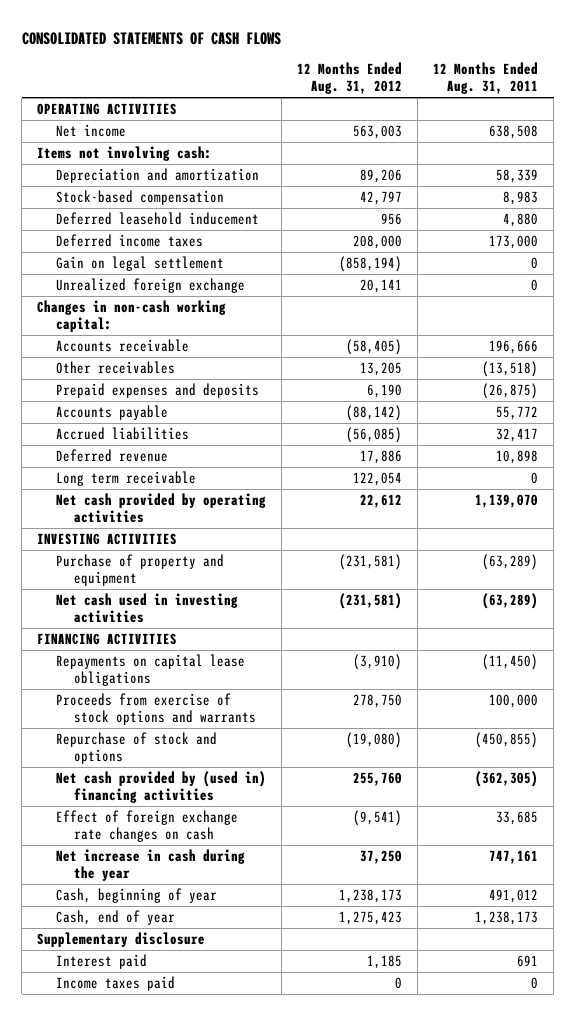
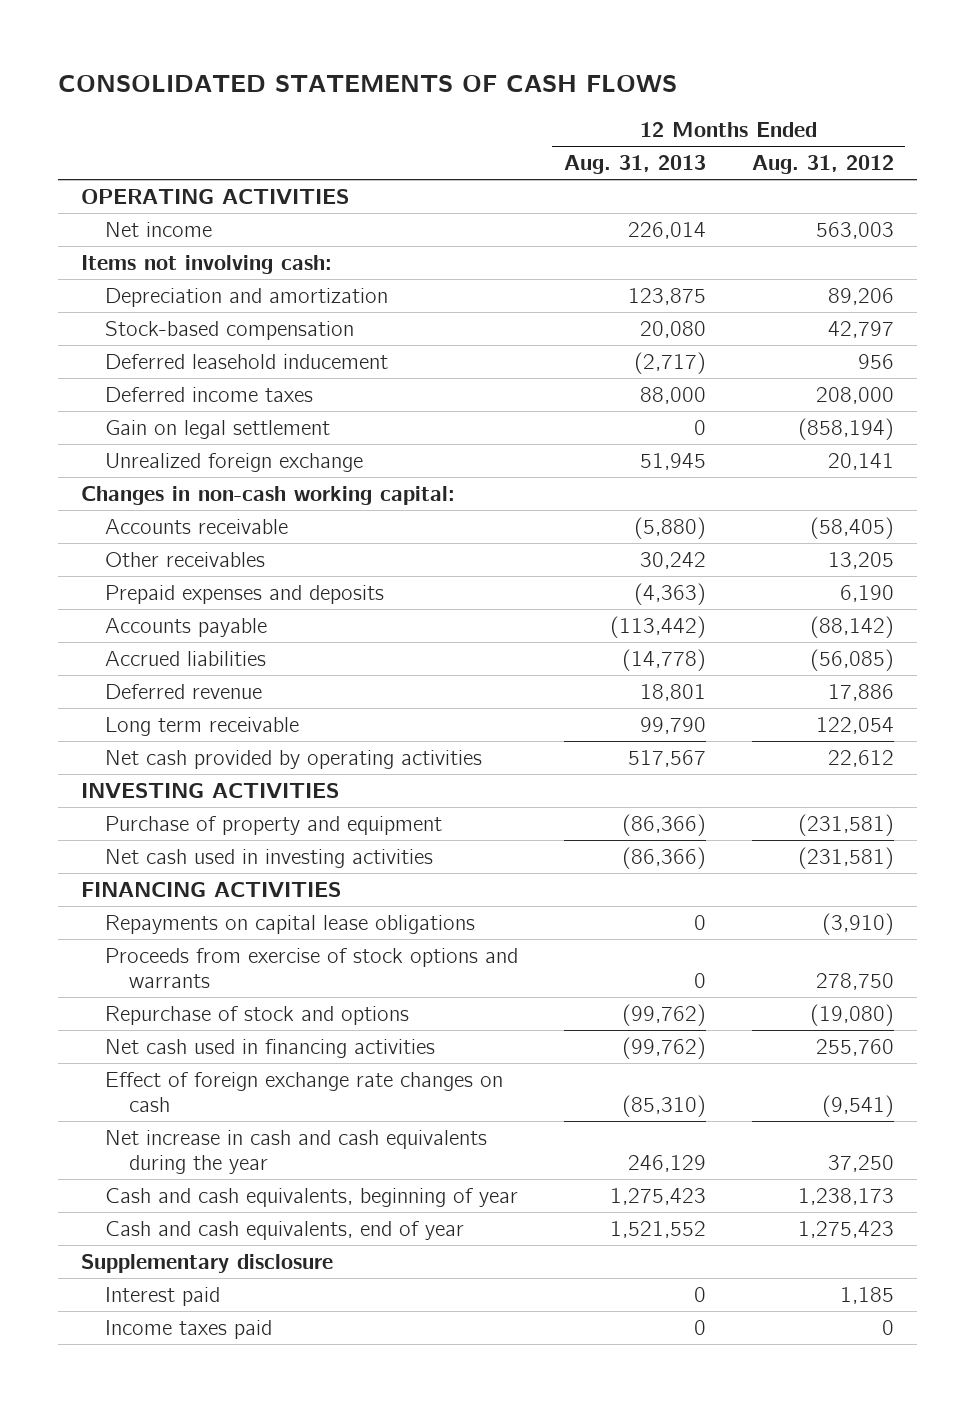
[433,62,539,95] 12 Months Ended Aug. 31, 2011 -> none
none -> [563,155,706,175] Aug. 31, 2013
[55,770,266,803] Net cash provided by (used in) financing activities -> [104,1038,435,1058] Net cash used in financing activities
[55,848,245,881] Net increase in cash during the year -> [104,1129,487,1175] Net increase in cash and cash equivalents during the year
[55,887,217,903] Cash, beginning of year -> [104,1187,518,1207] Cash and cash equivalents, beginning of year
[55,909,175,925] Cash, end of year -> [104,1220,464,1240] Cash and cash equivalents, end of year

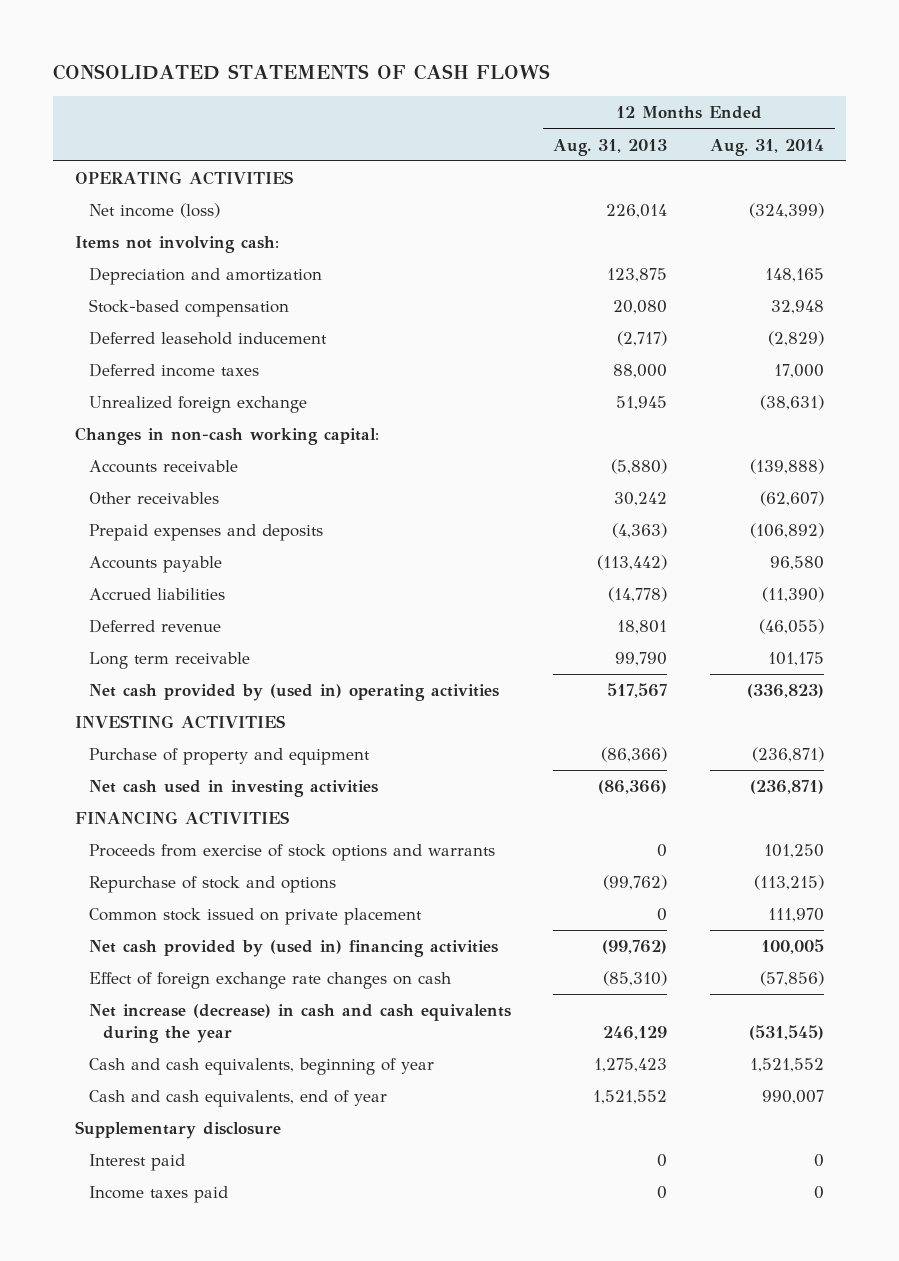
[751,155,894,175] Aug. 31, 2012 -> none
none -> [710,138,825,156] Aug. 31, 2014
[104,221,212,237] Net income -> [88,202,220,218] Net income (loss)
[104,419,330,439] Gain on legal settlement -> none
[104,749,482,769] Net cash provided by operating activities -> [88,683,499,701] Net cash provided by (used in) operating activities
[104,914,475,934] Repayments on capital lease obligations -> none
none -> [88,907,422,925] Common stock issued on private placement
[104,1038,435,1058] Net cash used in financing activities -> [88,939,498,957] Net cash provided by (used in) financing activities
[104,1129,487,1175] Net increase in cash and cash equivalents during the year -> [88,1003,511,1043] Net increase (decrease) in cash and cash equivalents during the year

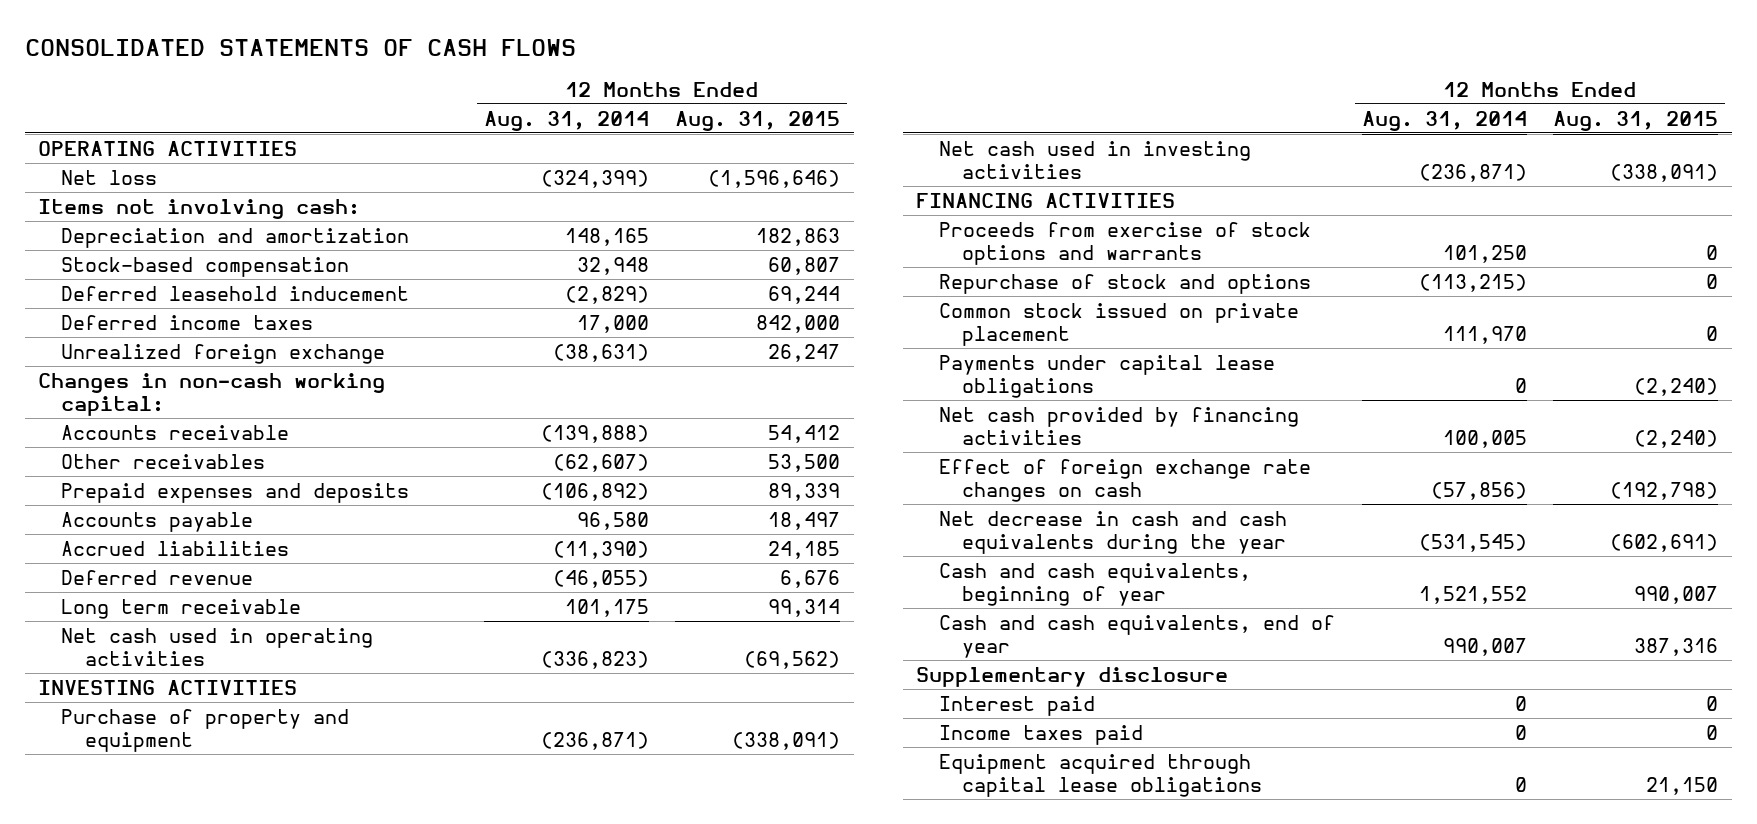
[553,138,668,156] Aug. 31, 2013 -> none
none -> [675,110,841,131] Aug. 31, 2015
[88,202,220,218] Net income (loss) -> [61,169,158,185] Net loss
[88,683,499,701] Net cash provided by (used in) operating activities -> [61,627,374,666] Net cash used in operating activities
none -> [939,354,1276,398] Payments under capital lease obligations
[88,939,498,957] Net cash provided by (used in) financing activities -> [939,406,1300,445] Net cash provided by financing activities
[88,1003,511,1043] Net increase (decrease) in cash and cash equivalents during the year -> [939,510,1288,554] Net decrease in cash and cash equivalents during the year
none -> [939,753,1263,797] Equipment acquired through capital lease obligations

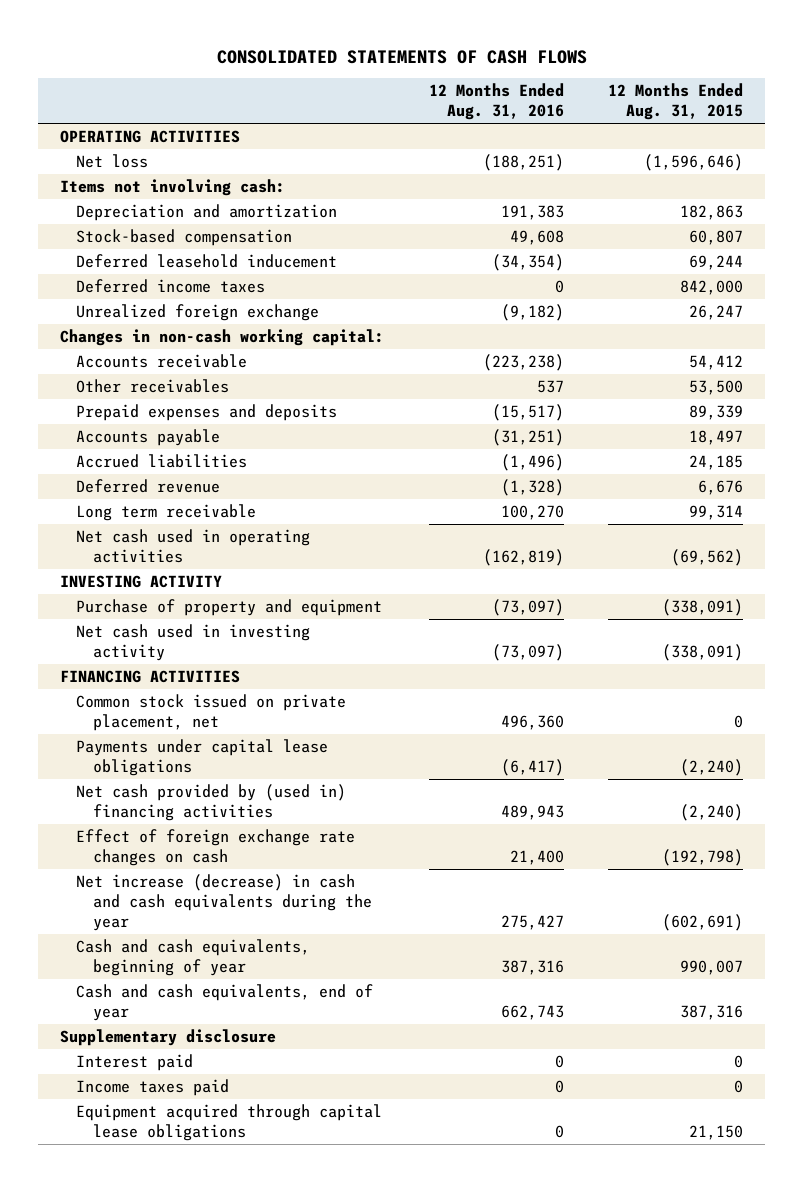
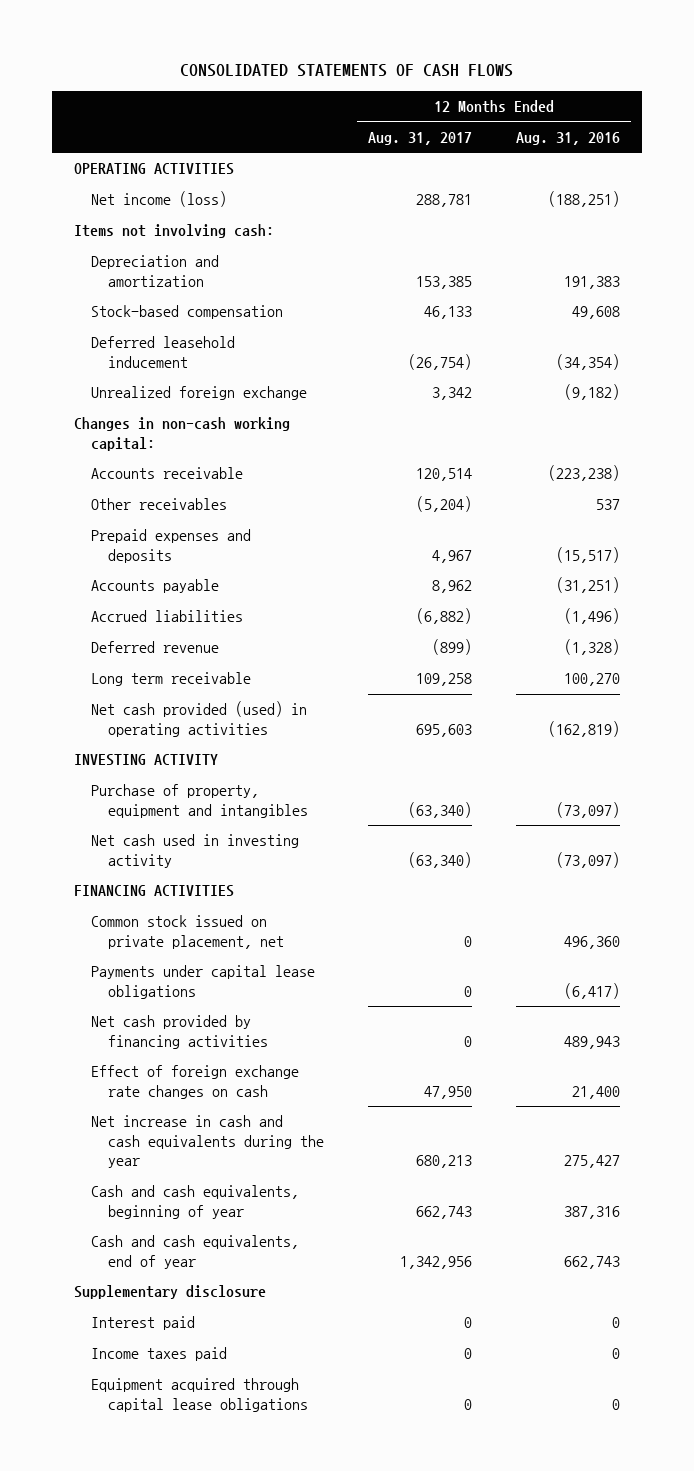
[607,83,743,121] 12 Months Ended Aug. 31, 2015 -> none
none -> [368,131,473,145] Aug. 31, 2017
[76,154,149,169] Net loss -> [90,191,227,208] Net income (loss)
[76,279,266,294] Deferred income taxes -> none
[76,529,311,563] Net cash used in operating activities -> [90,701,307,737] Net cash provided (used) in operating activities
[76,599,383,617] Purchase of property and equipment -> [90,784,309,818] Purchase of property, equipment and intangibles
[76,784,347,821] Net cash provided by (used in) financing activities -> [90,1015,269,1049] Net cash provided by financing activities
[76,874,372,931] Net increase (decrease) in cash and cash equivalents during the year -> [90,1115,325,1169] Net increase in cash and cash equivalents during the year

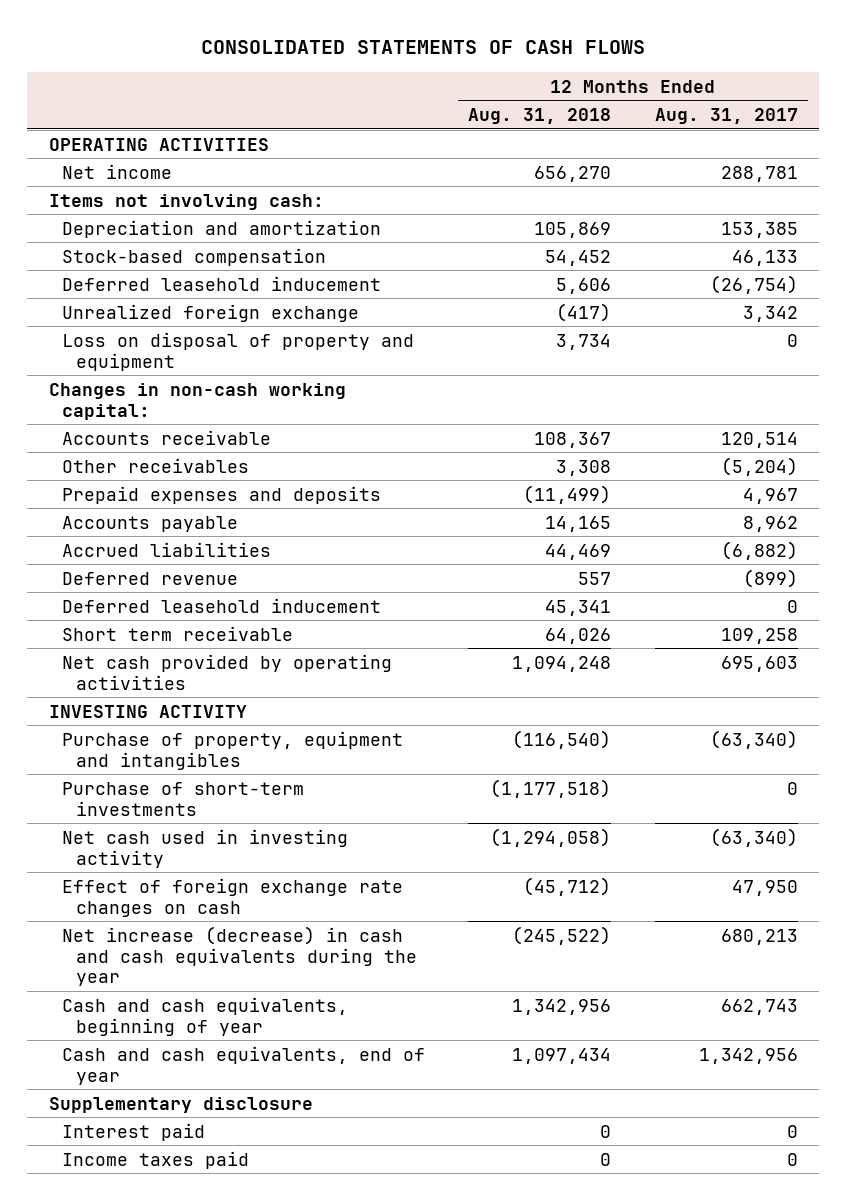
[516,131,621,145] Aug. 31, 2016 -> none
none -> [468,107,612,124] Aug. 31, 2018
[90,191,227,208] Net income (loss) -> [62,163,173,179] Net income
none -> [62,331,415,371] Loss on disposal of property and equipment
none -> [62,597,382,613] Deferred leasehold inducement
[90,672,251,687] Long term receivable -> [62,625,294,641] Short term receivable
[90,701,307,737] Net cash provided (used) in operating activities -> [62,653,393,690] Net cash provided by operating activities
none -> [62,781,305,816] Purchase of short-term investments
[73,885,234,898] FINANCING ACTIVITIES -> none
[90,915,285,949] Common stock issued on private placement, net -> none
[90,965,315,999] Payments under capital lease obligations -> none
[90,1015,269,1049] Net cash provided by financing activities -> none
[90,1115,325,1169] Net increase in cash and cash equivalents during the year -> [62,925,417,987] Net increase (decrease) in cash and cash equivalents during the year
[90,1378,309,1412] Equipment acquired through capital lease obligations -> none

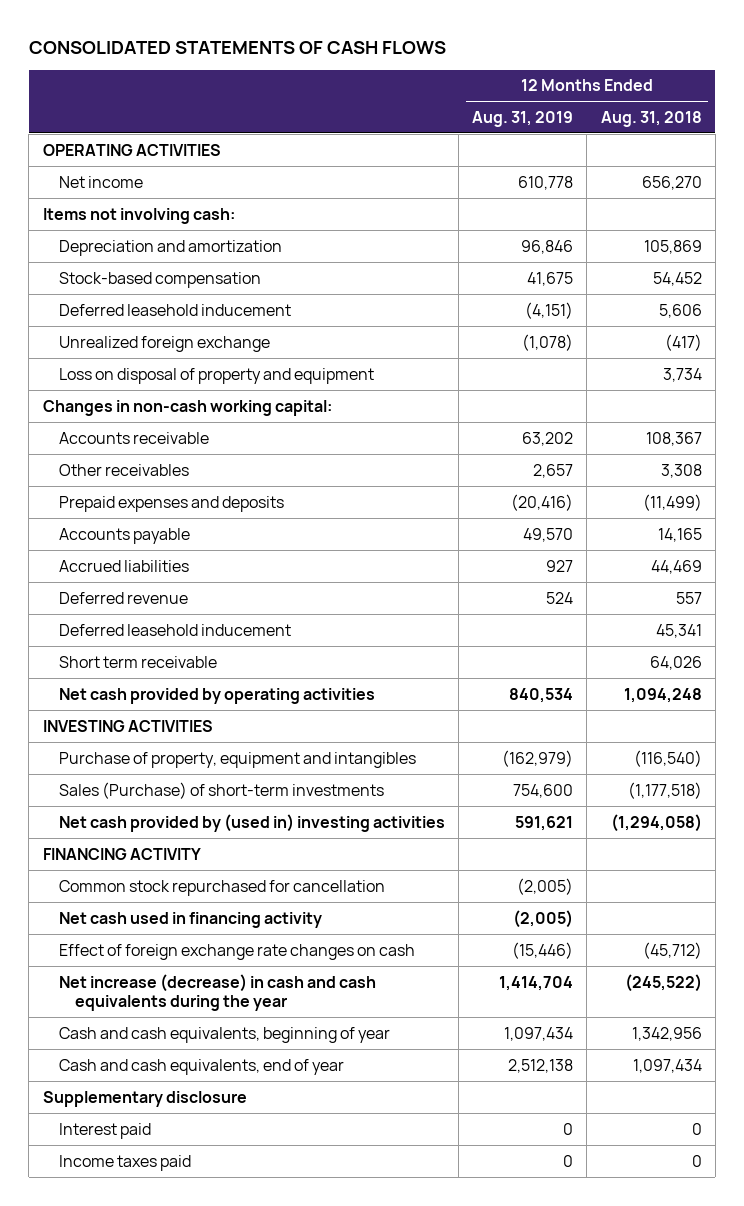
[654,107,798,124] Aug. 31, 2017 -> none
none -> [472,110,574,127] Aug. 31, 2019
[48,704,247,718] INVESTING ACTIVITY -> [42,719,213,732] INVESTING ACTIVITIES
[62,781,305,816] Purchase of short-term investments -> [59,781,385,799] Sales (Purchase) of short-term investments
[62,828,349,868] Net cash used in investing activity -> [59,813,446,832] Net cash provided by (used in) investing activities
none -> [42,847,201,860] FINANCING ACTIVITY
none -> [59,879,386,896] Common stock repurchased for cancellation
none -> [59,911,323,928] Net cash used in financing activity

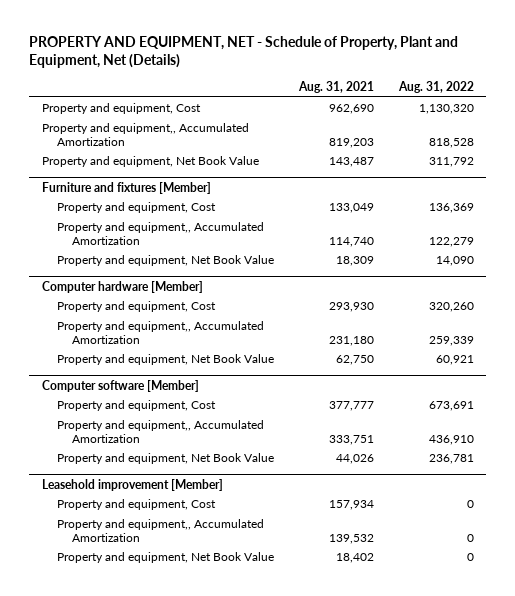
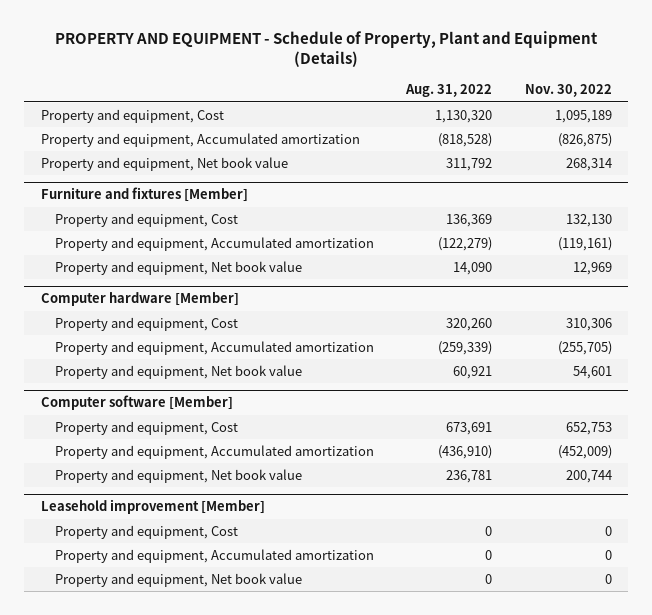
[29,36,459,69] PROPERTY AND EQUIPMENT, NET - Schedule of Property, Plant and Equipment, Net (Details) -> [55,31,599,68] PROPERTY AND EQUIPMENT - Schedule of Property, Plant and Equipment (Details)
[297,80,374,93] Aug. 31, 2021 -> none
none -> [524,84,612,98] Nov. 30, 2022
[41,123,249,146] Property and equipment,, Accumulated Amortization -> [40,132,360,147] Property and equipment, Accumulated amortization
[428,137,474,148] 818,528 -> [438,132,493,147] (818,528)
[41,156,259,168] Property and equipment, Net Book Value -> [40,156,288,171] Property and equipment, Net book value
[56,222,264,245] Property and equipment,, Accumulated Amortization -> [54,236,374,251] Property and equipment, Accumulated amortization
[428,236,474,247] 122,279 -> [438,236,493,251] (122,279)
[56,255,274,267] Property and equipment, Net Book Value -> [54,260,302,275] Property and equipment, Net book value
[56,321,264,344] Property and equipment,, Accumulated Amortization -> [54,340,374,355] Property and equipment, Accumulated amortization
[428,335,474,346] 259,339 -> [438,340,493,355] (259,339)
[56,354,274,366] Property and equipment, Net Book Value -> [54,364,302,379] Property and equipment, Net book value
[56,420,264,443] Property and equipment,, Accumulated Amortization -> [54,444,374,459] Property and equipment, Accumulated amortization
[428,434,474,445] 436,910 -> [438,444,493,459] (436,910)
[56,453,274,465] Property and equipment, Net Book Value -> [54,468,302,483] Property and equipment, Net book value
[56,519,264,542] Property and equipment,, Accumulated Amortization -> [54,548,374,563] Property and equipment, Accumulated amortization
[56,552,274,564] Property and equipment, Net Book Value -> [54,572,302,587] Property and equipment, Net book value

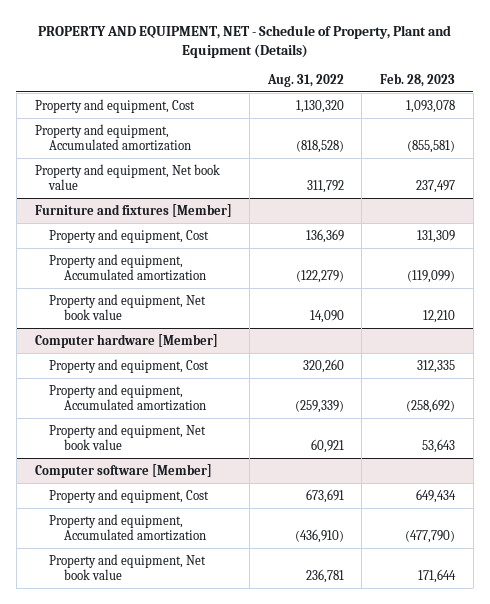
[55,31,599,68] PROPERTY AND EQUIPMENT - Schedule of Property, Plant and Equipment (Details) -> [37,24,451,58] PROPERTY AND EQUIPMENT, NET - Schedule of Property, Plant and Equipment (Details)
[524,84,612,98] Nov. 30, 2022 -> none
none -> [379,72,455,87] Feb. 28, 2023
[40,499,265,515] Leasehold improvement [Member] -> none
[54,524,238,539] Property and equipment, Cost -> none
[54,548,374,563] Property and equipment, Accumulated amortization -> none
[54,572,302,587] Property and equipment, Net book value -> none

